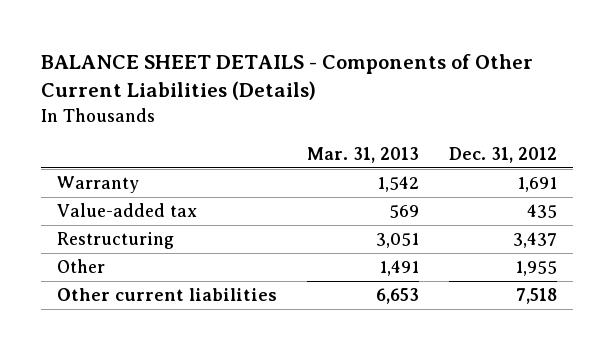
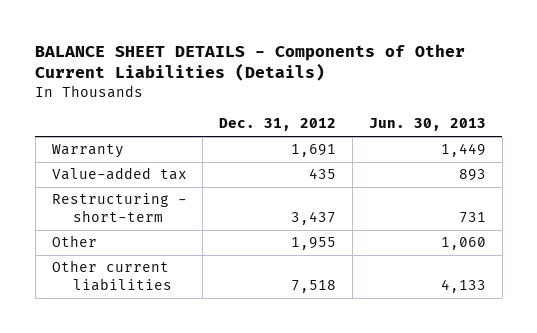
[306,146,419,163] Mar. 31, 2013 -> none
none -> [368,118,486,132] Jun. 30, 2013
[56,232,174,250] Restructuring -> [51,193,187,223] Restructuring - short-term

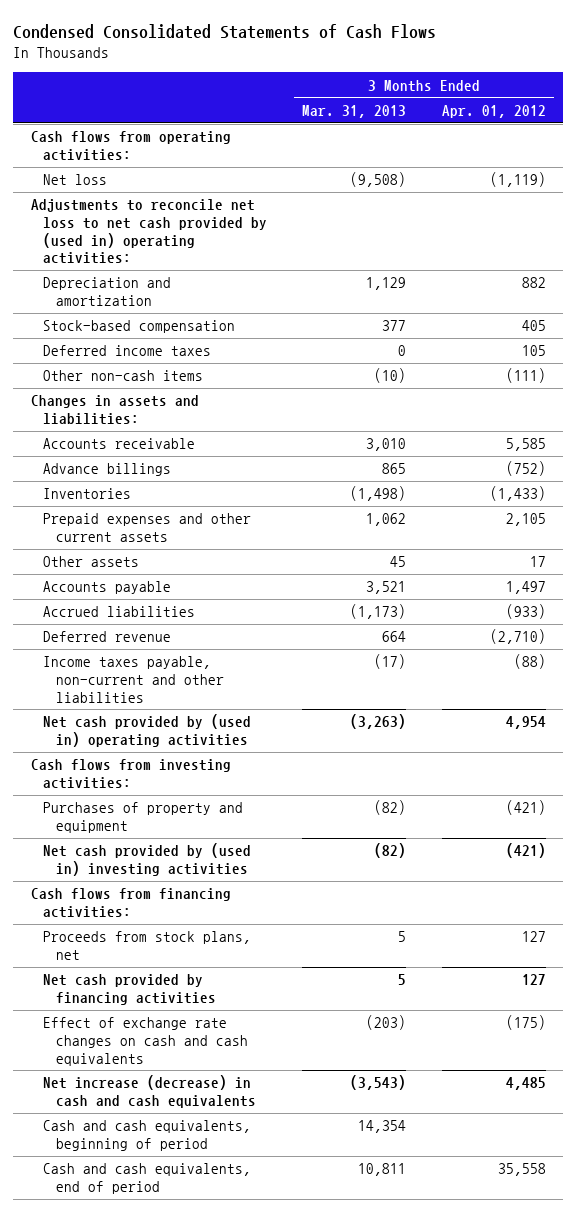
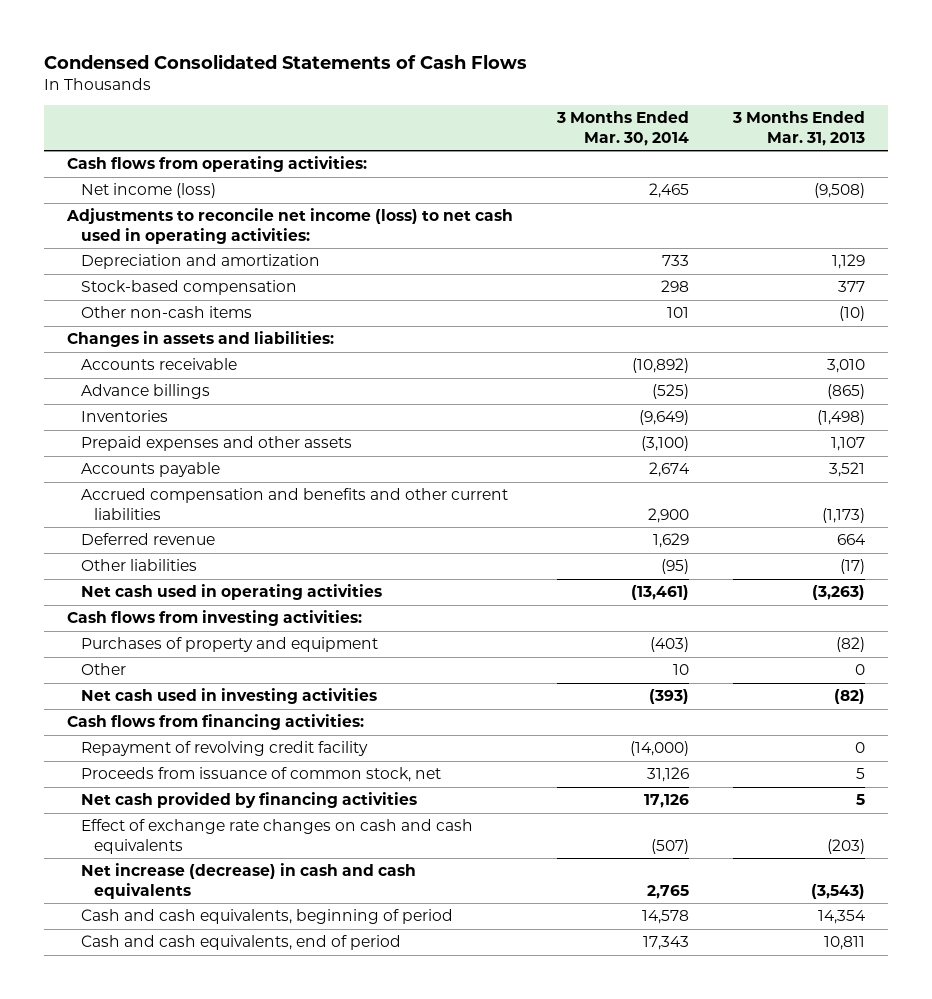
[441,105,546,119] Apr. 01, 2012 -> none
none -> [556,111,690,146] 3 Months Ended Mar. 30, 2014
[43,174,108,186] Net loss -> [80,183,216,199] Net income (loss)
[30,199,268,265] Adjustments to reconcile net loss to net cash provided by (used in) operating activities: -> [65,208,513,244] Adjustments to reconcile net income (loss) to net cash used in operating activities:
[43,345,212,357] Deferred income taxes -> none
[382,463,407,475] 865 -> [827,384,866,400] (865)
[43,556,140,568] Other assets -> none
[43,513,252,543] Prepaid expenses and other current assets -> [80,436,352,452] Prepaid expenses and other assets
[366,513,407,527] 1,062 -> [831,437,866,452] 1,107
[43,606,196,618] Accrued liabilities -> [80,488,508,520] Accrued compensation and benefits and other current liabilities
[43,656,224,703] Income taxes payable, non-current and other liabilities -> [80,559,197,572] Other liabilities
[43,714,252,748] Net cash provided by (used in) operating activities -> [80,584,382,601] Net cash used in operating activities
none -> [80,663,126,676] Other
[43,843,252,877] Net cash provided by (used in) investing activities -> [80,688,377,705] Net cash used in investing activities
none -> [80,741,368,757] Repayment of revolving credit facility
[43,931,252,961] Proceeds from stock plans, net -> [80,767,441,783] Proceeds from issuance of common stock, net

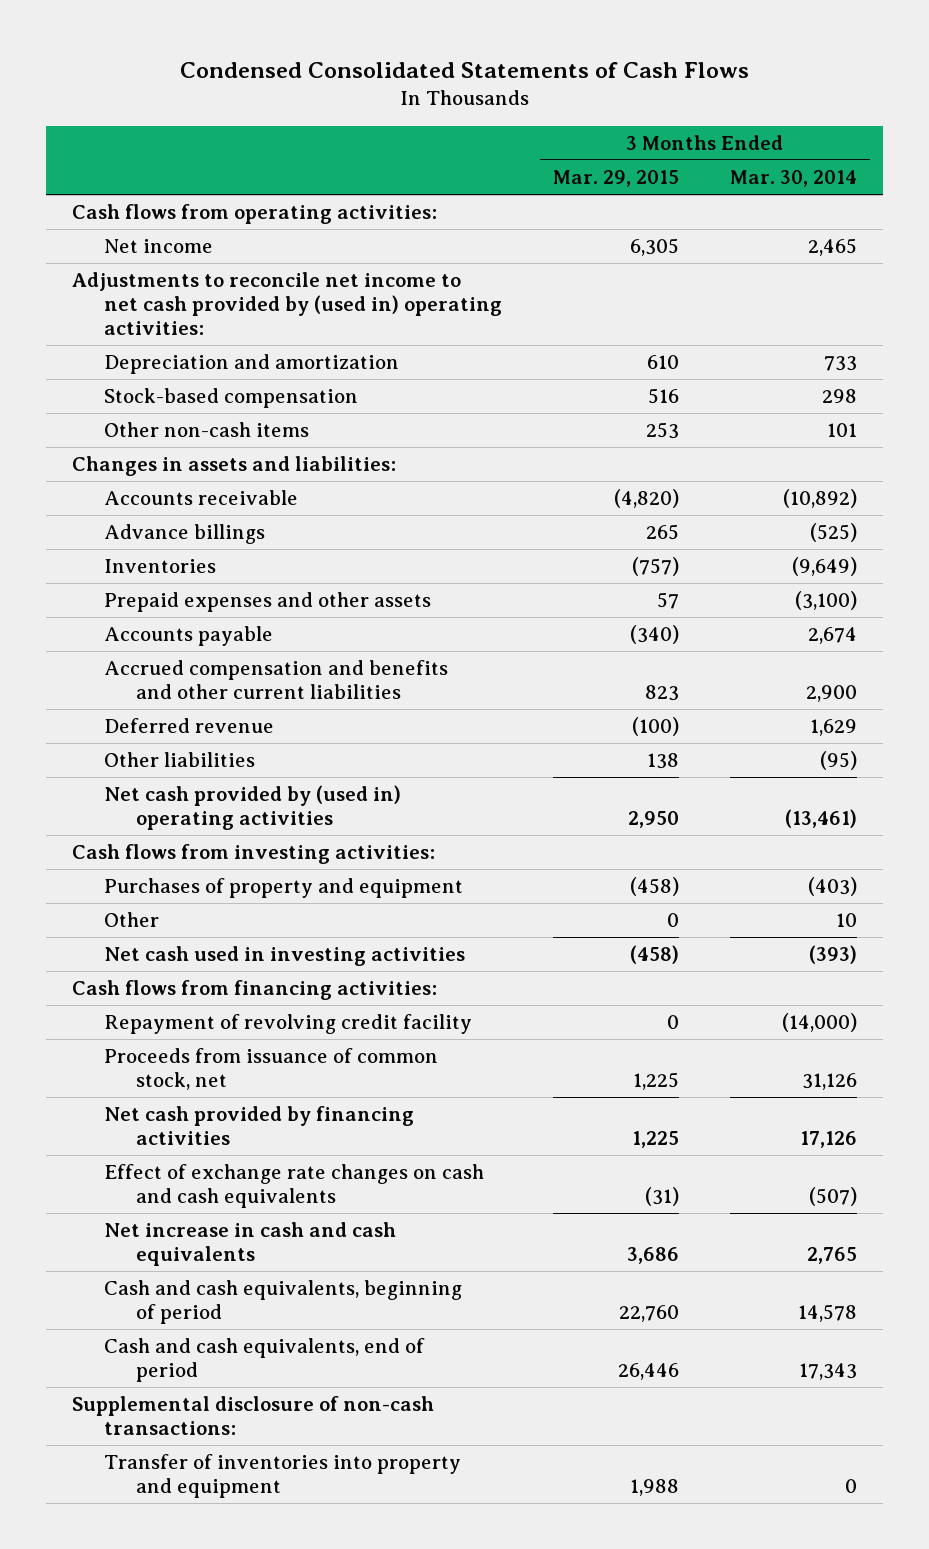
[732,111,866,146] 3 Months Ended Mar. 31, 2013 -> none
none -> [553,169,680,187] Mar. 29, 2015
[80,183,216,199] Net income (loss) -> [103,239,213,254] Net income
[65,208,513,244] Adjustments to reconcile net income (loss) to net cash used in operating activities: -> [71,272,502,335] Adjustments to reconcile net income to net cash provided by (used in) operating activities:
[80,584,382,601] Net cash used in operating activities -> [103,785,401,830] Net cash provided by (used in) operating activities
[80,863,416,899] Net increase (decrease) in cash and cash equivalents -> [103,1222,396,1266] Net increase in cash and cash equivalents
none -> [71,1396,434,1435] Supplemental disclosure of non-cash transactions:
none -> [103,1454,461,1498] Transfer of inventories into property and equipment

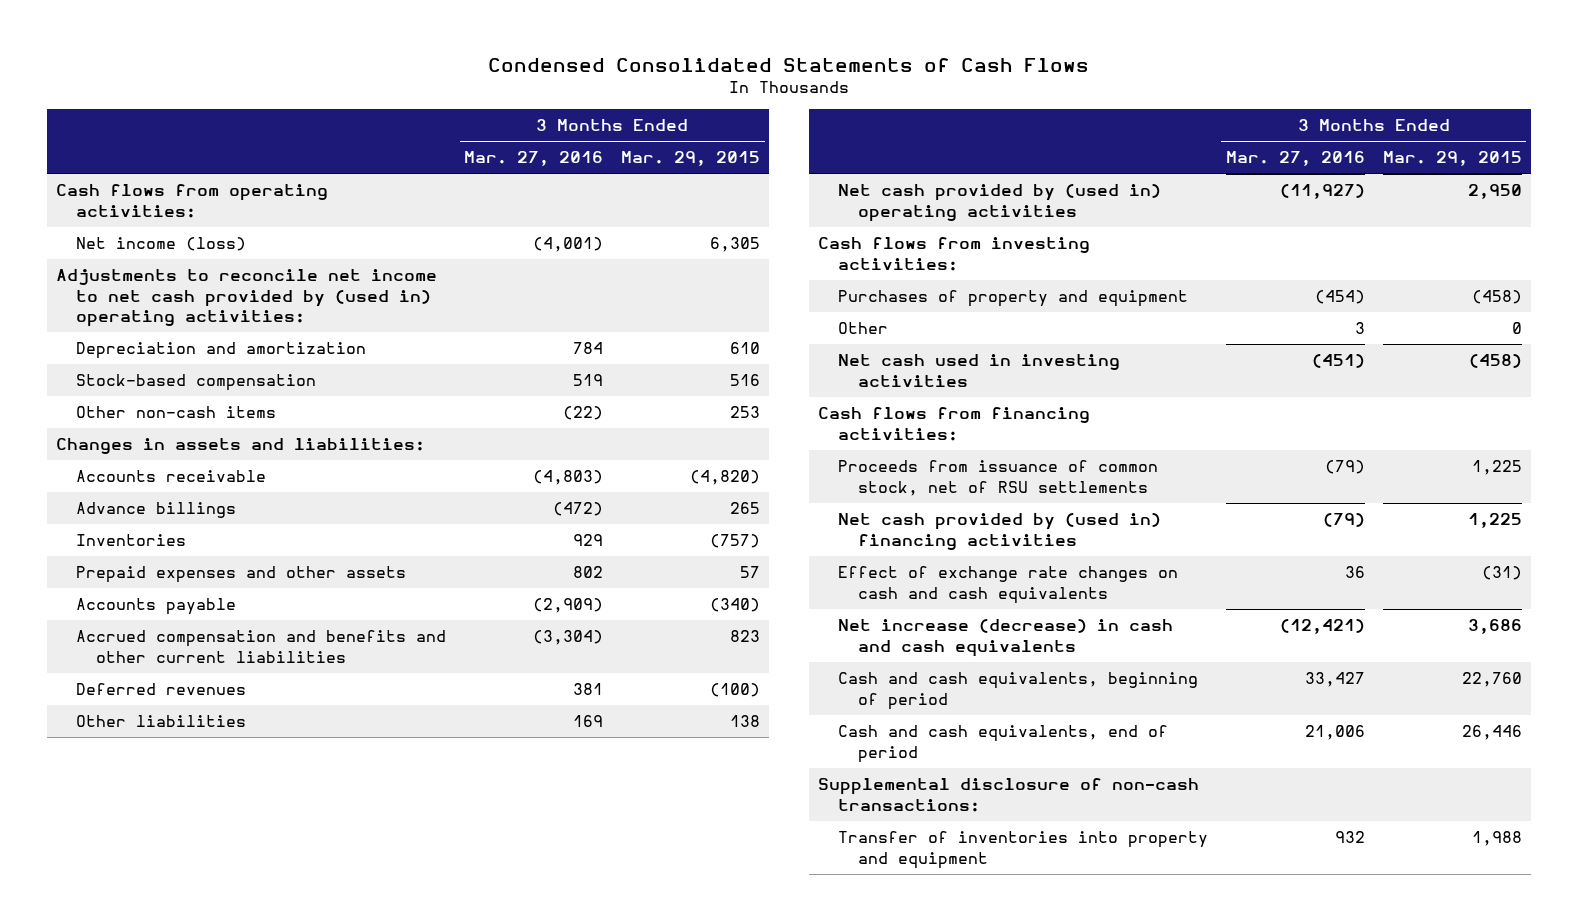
[730,169,858,187] Mar. 30, 2014 -> none
none -> [464,151,604,167] Mar. 27, 2016
[103,239,213,254] Net income -> [76,237,247,252] Net income (loss)
[103,718,274,734] Deferred revenue -> [76,683,247,696] Deferred revenues
[103,1014,472,1035] Repayment of revolving credit facility -> none
[103,1048,438,1090] Proceeds from issuance of common stock, net -> [837,460,1158,496] Proceeds from issuance of common stock, net of RSU settlements
[103,1106,414,1145] Net cash provided by financing activities -> [837,513,1161,550] Net cash provided by (used in) financing activities
[103,1222,396,1266] Net increase in cash and cash equivalents -> [837,619,1173,657] Net increase (decrease) in cash and cash equivalents

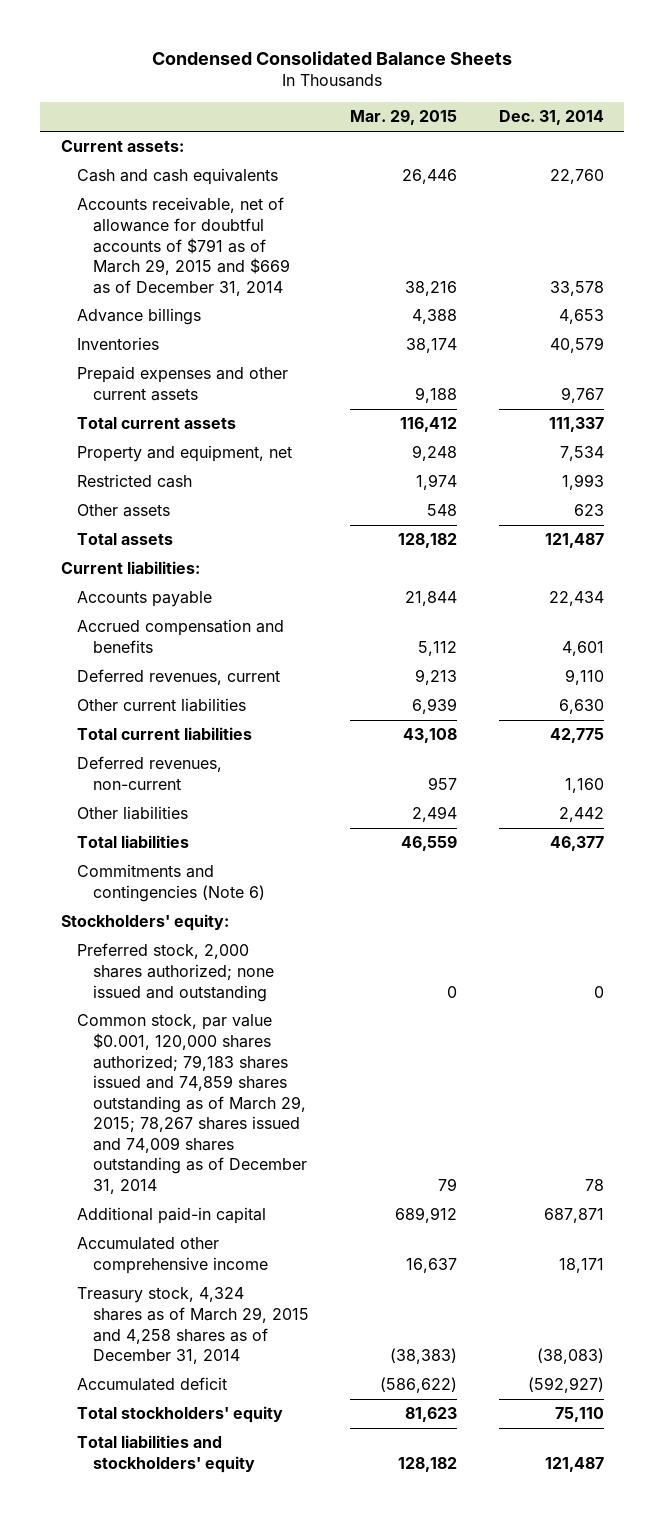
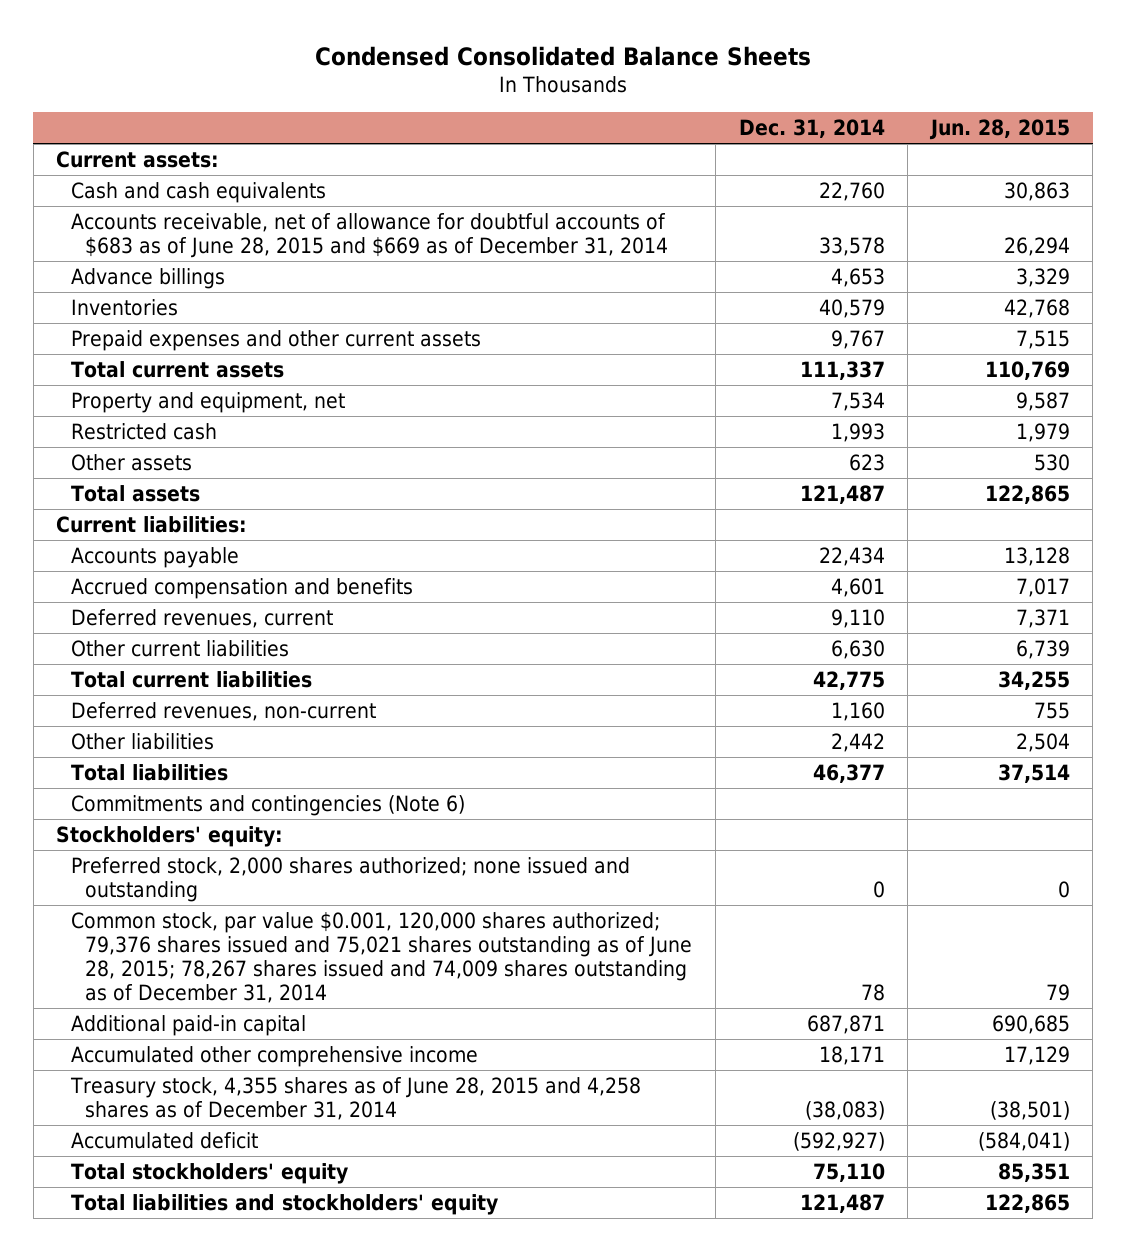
[350,109,458,126] Mar. 29, 2015 -> none
none -> [928,118,1070,140] Jun. 28, 2015
[76,197,290,296] Accounts receivable, net of allowance for doubtful accounts of $791 as of March 29, 2015 and $669 as of December 31, 2014 -> [70,212,669,258] Accounts receivable, net of allowance for doubtful accounts of $683 as of June 28, 2015 and $669 as of December 31, 2014
[76,1014,307,1194] Common stock, par value $0.001, 120,000 shares authorized; 79,183 shares issued and 74,859 shares outstanding as of March 29, 2015; 78,267 shares issued and 74,009 shares outstanding as of December 31, 2014 -> [70,911,693,1003] Common stock, par value $0.001, 120,000 shares authorized; 79,376 shares issued and 75,021 shares outstanding as of June 28, 2015; 78,267 shares issued and 74,009 shares outstanding as of December 31, 2014
[76,1287,309,1365] Treasury stock, 4,324 shares as of March 29, 2015 and 4,258 shares as of December 31, 2014 -> [69,1076,641,1120] Treasury stock, 4,355 shares as of June 28, 2015 and 4,258 shares as of December 31, 2014

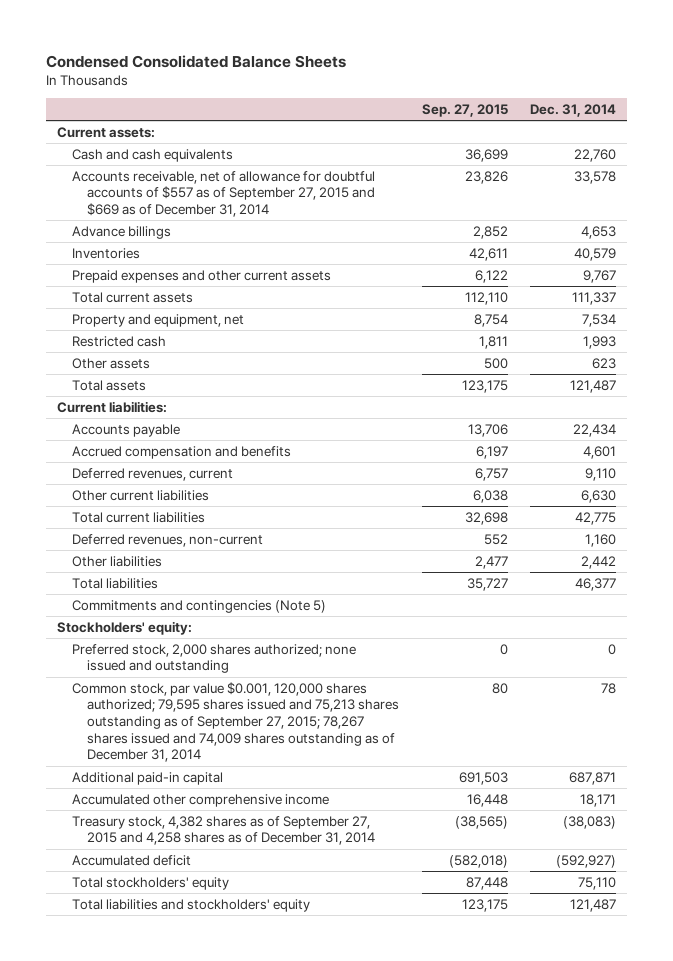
[928,118,1070,140] Jun. 28, 2015 -> none
none -> [421,103,508,117] Sep. 27, 2015
[70,212,669,258] Accounts receivable, net of allowance for doubtful accounts of $683 as of June 28, 2015 and $669 as of December 31, 2014 -> [72,170,376,218] Accounts receivable, net of allowance for doubtful accounts of $557 as of September 27, 2015 and $669 as of December 31, 2014
[70,794,465,816] Commitments and contingencies (Note 6) -> [72,599,327,613] Commitments and contingencies (Note 5)
[70,911,693,1003] Common stock, par value $0.001, 120,000 shares authorized; 79,376 shares issued and 75,021 shares outstanding as of June 28, 2015; 78,267 shares issued and 74,009 shares outstanding as of December 31, 2014 -> [72,681,400,763] Common stock, par value $0.001, 120,000 shares authorized; 79,595 shares issued and 75,213 shares outstanding as of September 27, 2015; 78,267 shares issued and 74,009 shares outstanding as of December 31, 2014
[69,1076,641,1120] Treasury stock, 4,355 shares as of June 28, 2015 and 4,258 shares as of December 31, 2014 -> [72,815,376,846] Treasury stock, 4,382 shares as of September 27, 2015 and 4,258 shares as of December 31, 2014

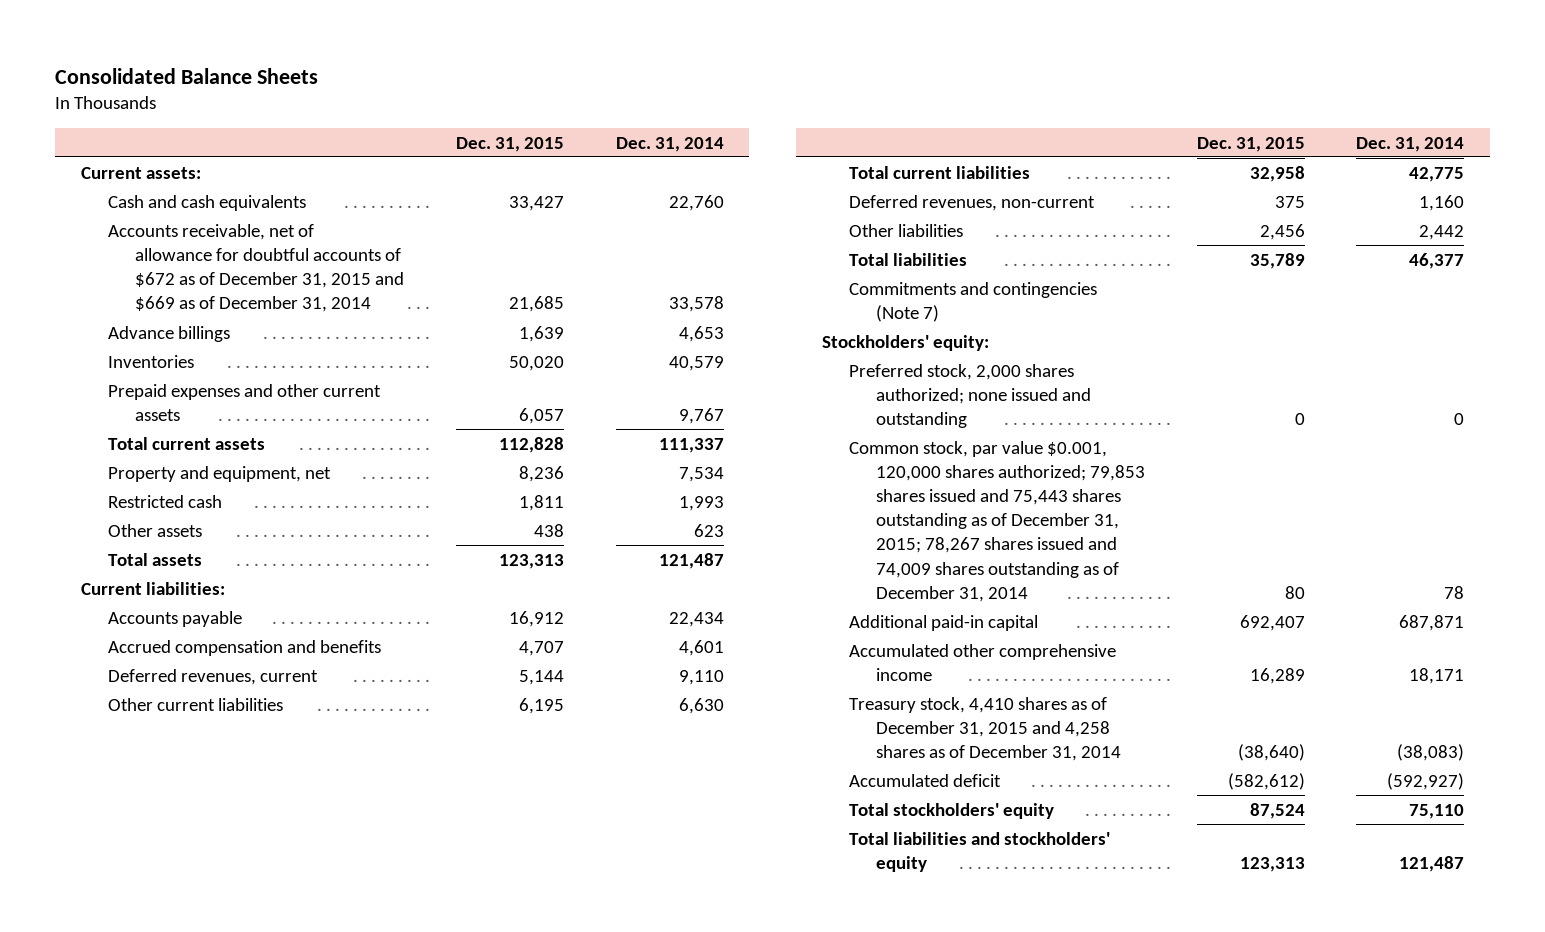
[46,54,347,68] Condensed Consolidated Balance Sheets -> [55,68,319,85] Consolidated Balance Sheets
[421,103,508,117] Sep. 27, 2015 -> none
none -> [456,136,565,152] Dec. 31, 2015
[72,170,376,218] Accounts receivable, net of allowance for doubtful accounts of $557 as of September 27, 2015 and $669 as of December 31, 2014 -> [108,223,405,313] Accounts receivable, net of allowance for doubtful accounts of $672 as of December 31, 2015 and $669 as of December 31, 2014
[72,599,327,613] Commitments and contingencies (Note 5) -> [848,281,1097,322] Commitments and contingencies (Note 7)
[72,681,400,763] Common stock, par value $0.001, 120,000 shares authorized; 79,595 shares issued and 75,213 shares outstanding as of September 27, 2015; 78,267 shares issued and 74,009 shares outstanding as of December 31, 2014 -> [848,440,1146,602] Common stock, par value $0.001, 120,000 shares authorized; 79,853 shares issued and 75,443 shares outstanding as of December 31, 2015; 78,267 shares issued and 74,009 shares outstanding as of December 31, 2014
[72,815,376,846] Treasury stock, 4,382 shares as of September 27, 2015 and 4,258 shares as of December 31, 2014 -> [848,696,1122,761] Treasury stock, 4,410 shares as of December 31, 2015 and 4,258 shares as of December 31, 2014

